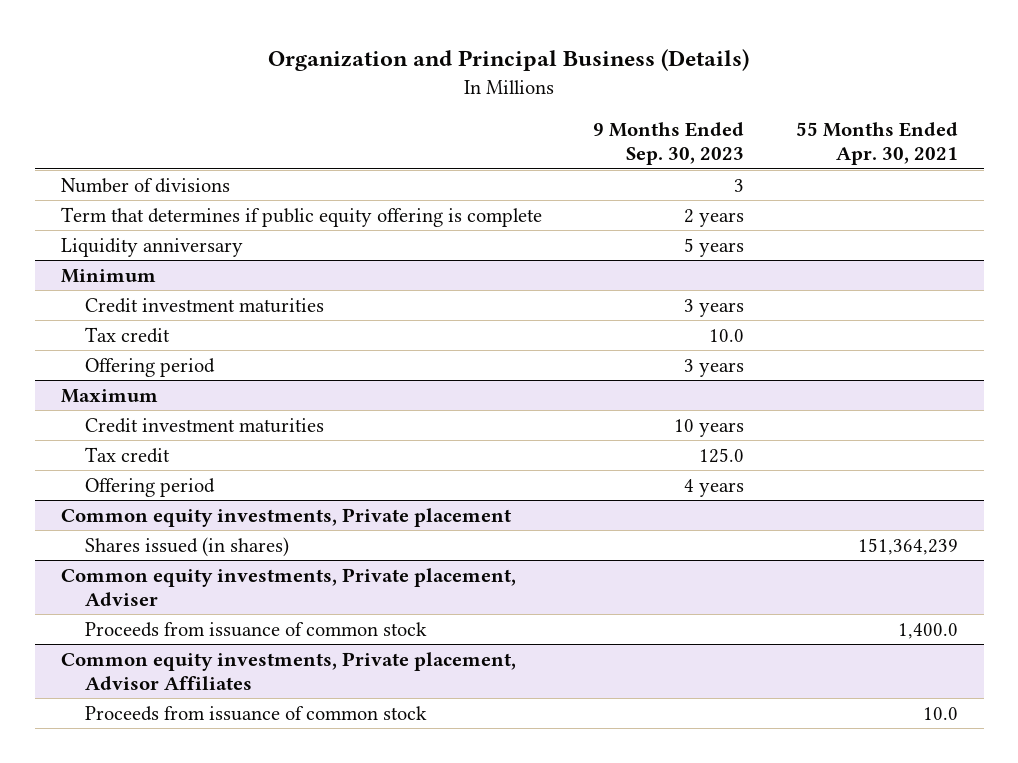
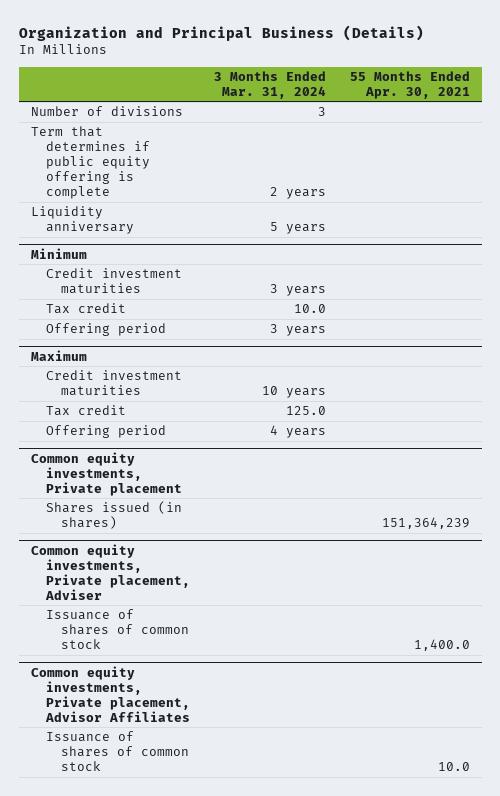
[593,122,745,166] 9 Months Ended Sep. 30, 2023 -> none
none -> [213,70,326,99] 3 Months Ended Mar. 31, 2024
[85,621,428,637] Proceeds from issuance of common stock -> [45,609,189,650] Issuance of shares of common stock
[85,705,428,721] Proceeds from issuance of common stock -> [45,731,189,772] Issuance of shares of common stock

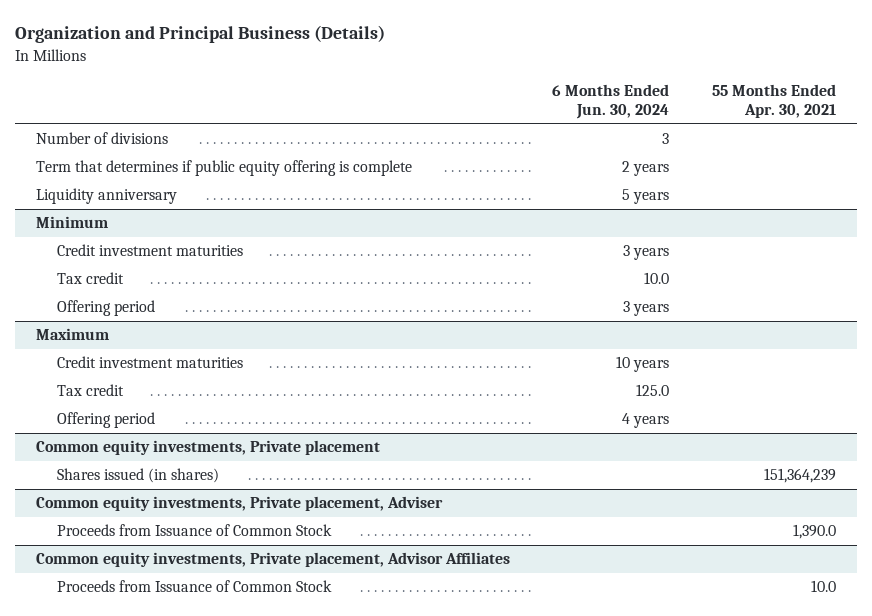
[213,70,326,99] 3 Months Ended Mar. 31, 2024 -> none
none -> [552,83,670,120] 6 Months Ended Jun. 30, 2024
[45,609,189,650] Issuance of shares of common stock -> [56,524,332,537] Proceeds from Issuance of Common Stock
[413,639,470,652] 1,400.0 -> [792,524,836,540] 1,390.0
[45,731,189,772] Issuance of shares of common stock -> [56,580,332,593] Proceeds from Issuance of Common Stock

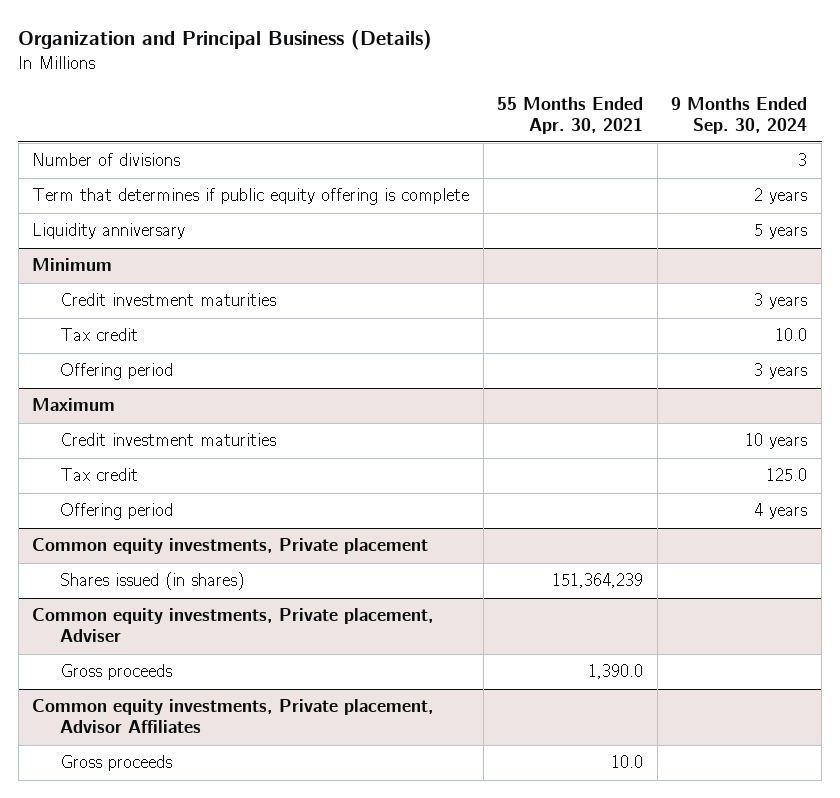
[552,83,670,120] 6 Months Ended Jun. 30, 2024 -> none
none -> [671,96,808,134] 9 Months Ended Sep. 30, 2024
[56,524,332,537] Proceeds from Issuance of Common Stock -> [59,664,172,681] Gross proceeds
[56,580,332,593] Proceeds from Issuance of Common Stock -> [59,755,172,772] Gross proceeds

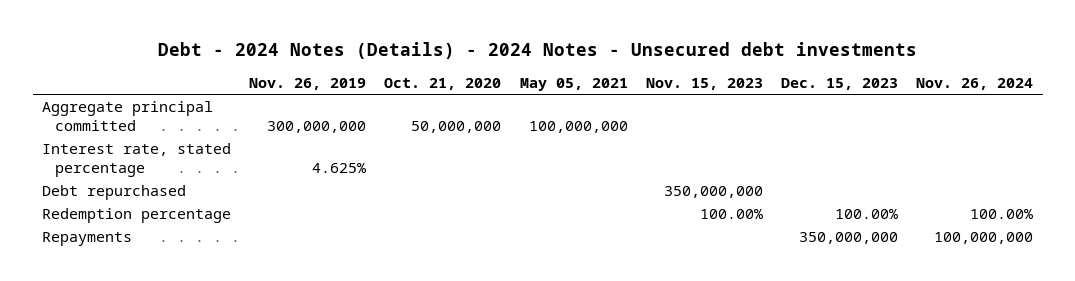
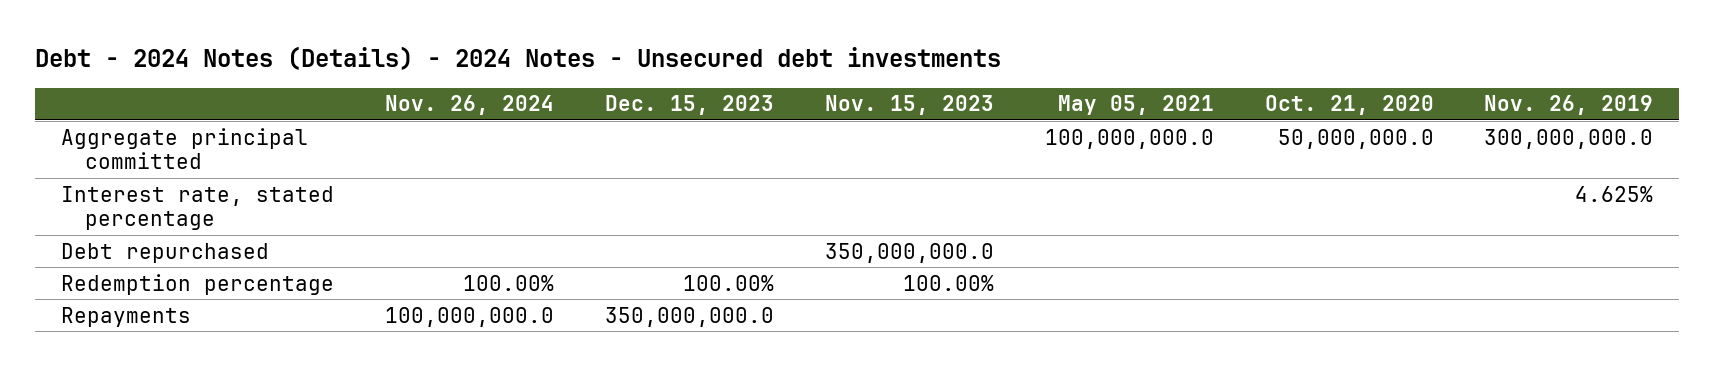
[266,120,366,133] 300,000,000 -> [1484,128,1654,149] 300,000,000.0
[411,120,502,133] 50,000,000 -> [1277,128,1434,149] 50,000,000.0
[528,120,628,133] 100,000,000 -> [1044,128,1214,149] 100,000,000.0
[663,186,763,199] 350,000,000 -> [824,242,994,263] 350,000,000.0
[799,232,899,245] 350,000,000 -> [604,306,774,327] 350,000,000.0
[934,232,1034,245] 100,000,000 -> [384,306,554,327] 100,000,000.0

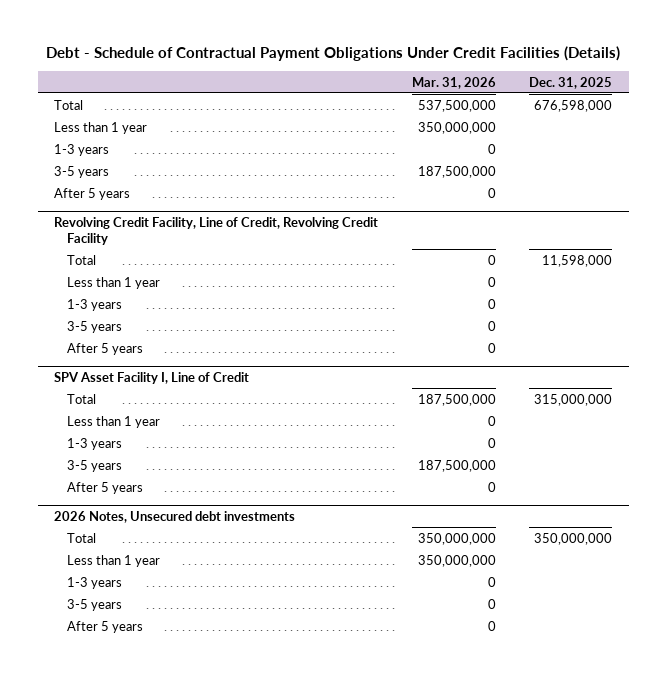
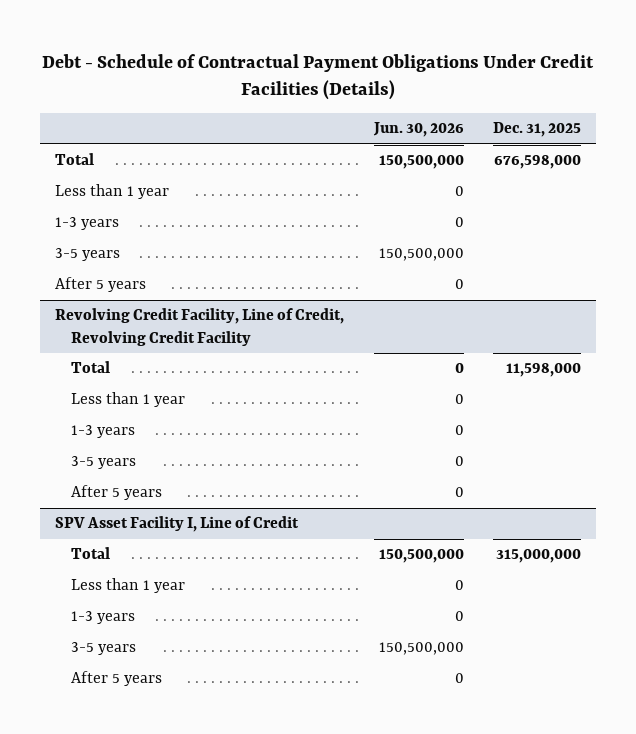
[411,76,496,89] Mar. 31, 2026 -> none
none -> [372,122,464,138] Jun. 30, 2026
[54,511,296,524] 2026 Notes, Unsecured debt investments -> none
[67,532,97,543] Total -> none
[67,554,161,567] Less than 1 year -> none
[67,576,123,589] 1-3 years -> none
[67,598,123,611] 3-5 years -> none
[67,620,144,633] After 5 years -> none

